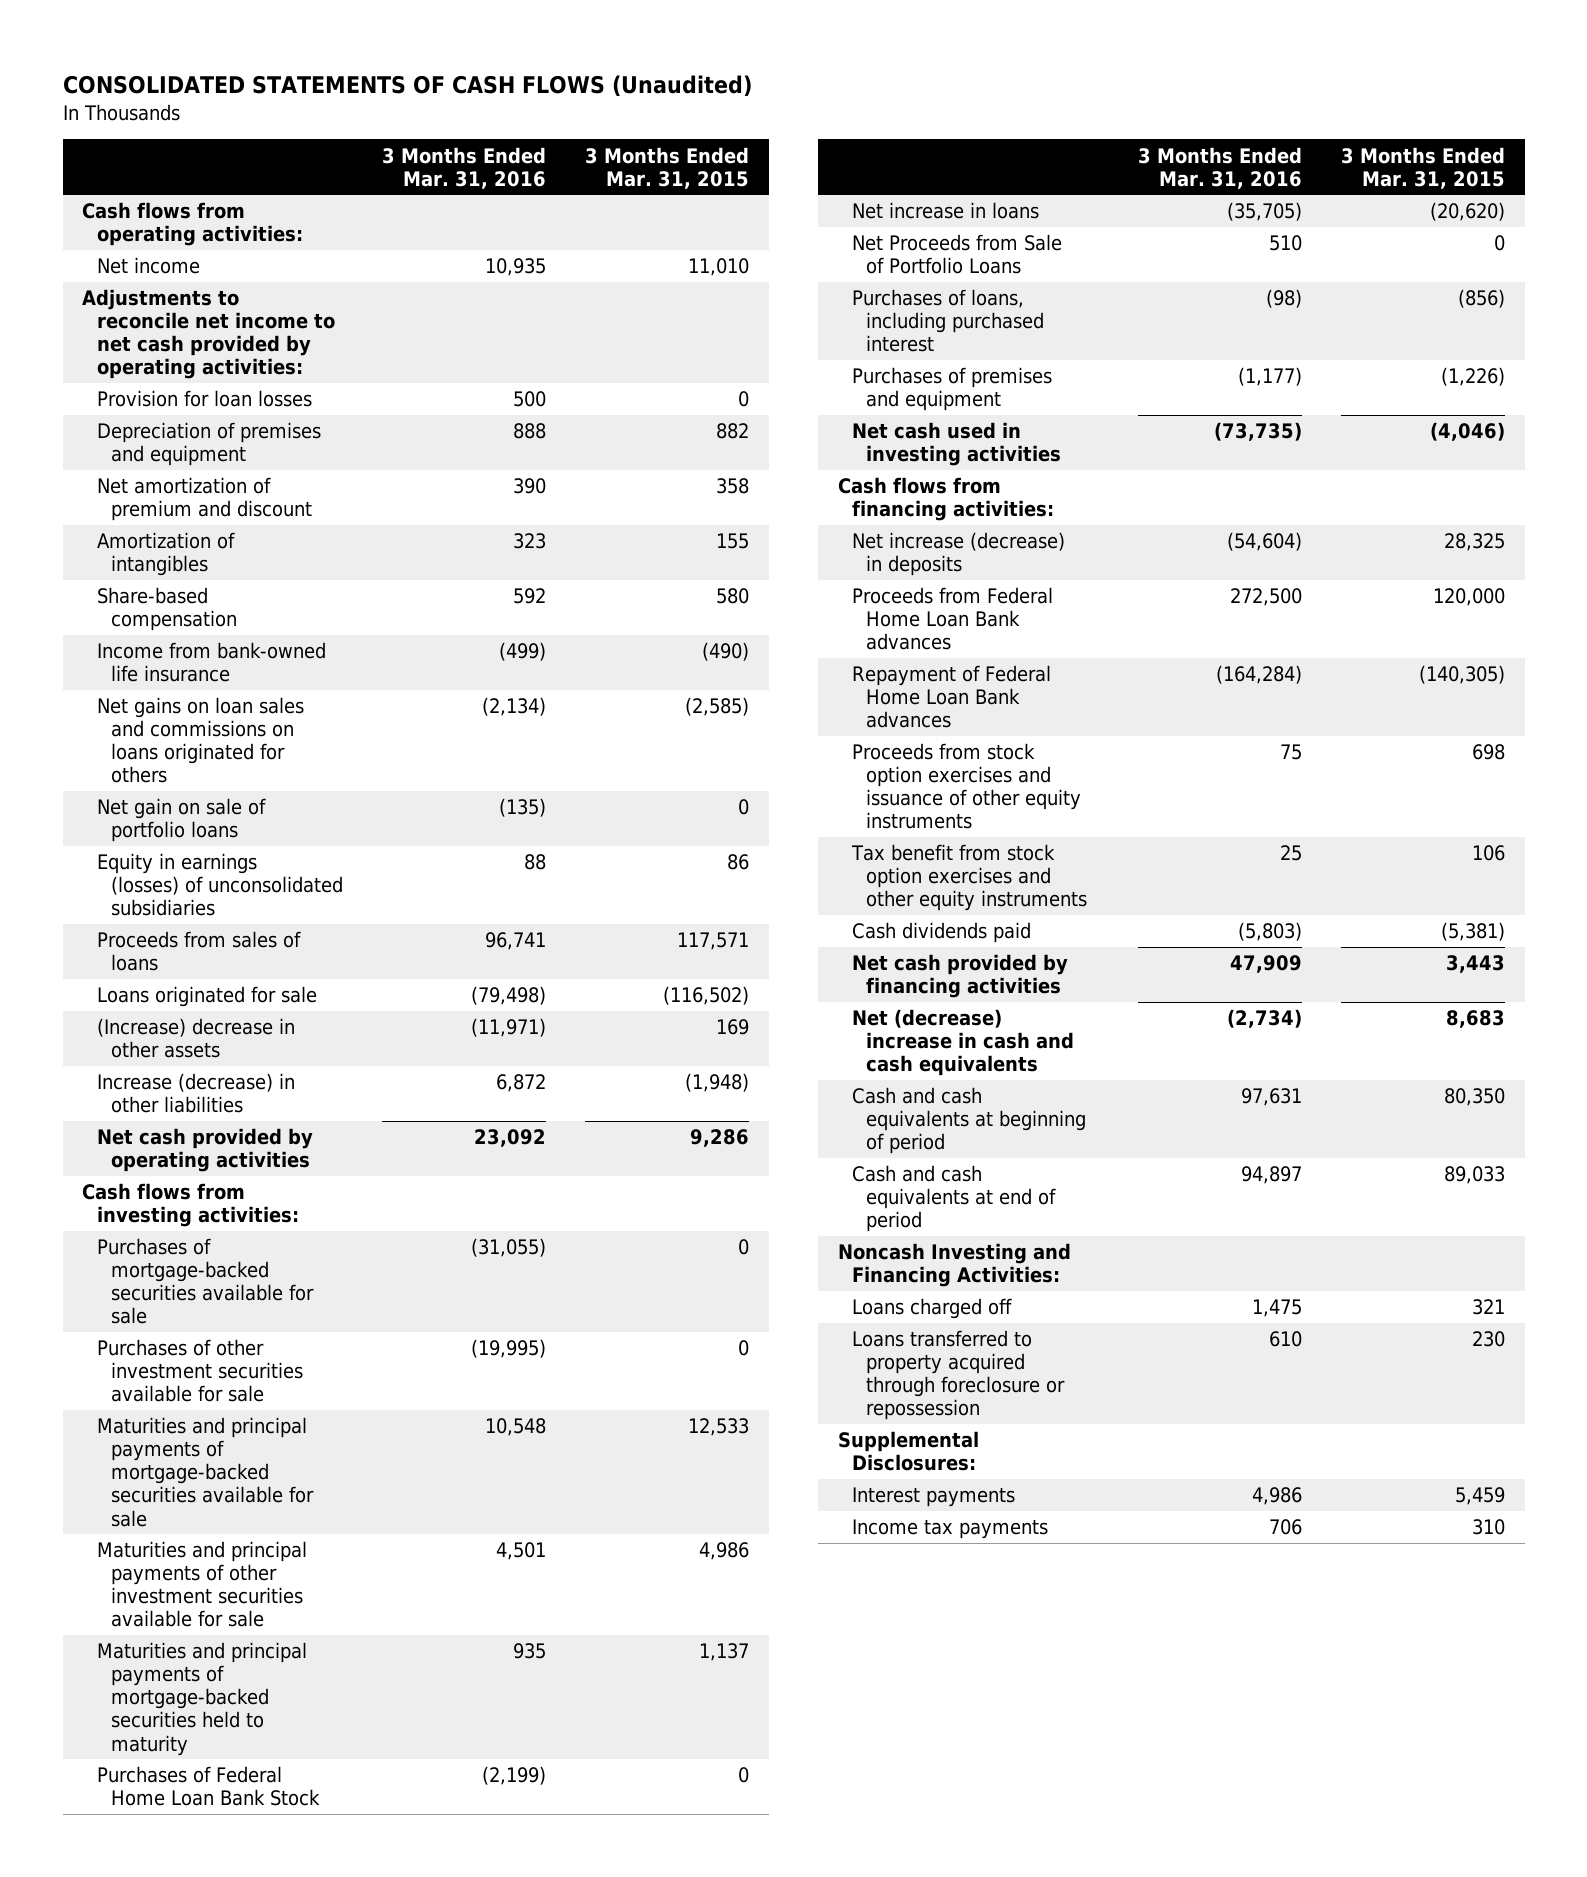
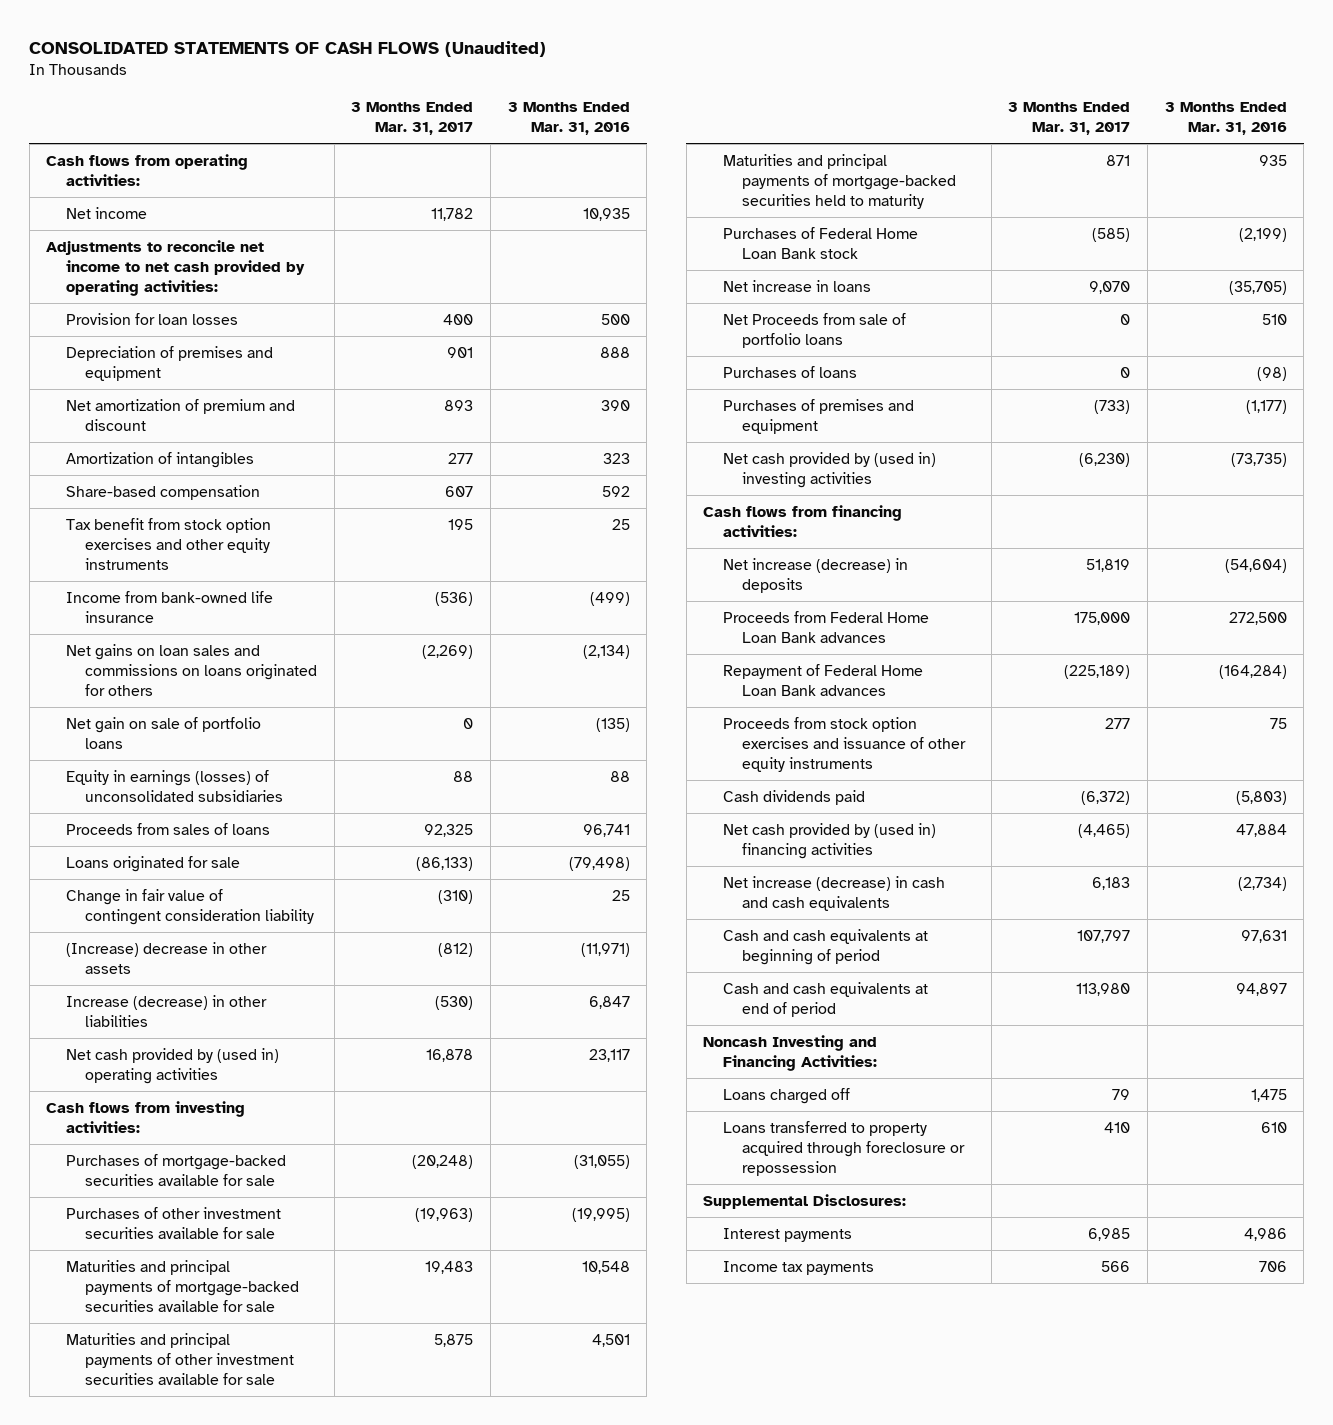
[585,146,750,189] 3 Months Ended Mar. 31, 2015 -> none
none -> [351,102,474,136] 3 Months Ended Mar. 31, 2017
[851,844,1088,912] Tax benefit from stock option exercises and other equity instruments -> [65,517,271,570] Tax benefit from stock option exercises and other equity instruments
none -> [65,888,315,925] Change in fair value of contingent consideration liability
[496,1074,547,1093] 6,872 -> [588,995,630,1009] 6,847
[96,1128,313,1173] Net cash provided by operating activities -> [65,1047,279,1084] Net cash provided by (used in) operating activities
[474,1129,547,1148] 23,092 -> [588,1048,630,1062] 23,117
[96,1766,320,1807] Purchases of Federal Home Loan Bank Stock -> [722,226,918,259] Purchases of Federal Home Loan Bank stock
[852,234,1063,275] Net Proceeds from Sale of Portfolio Loans -> [722,312,906,348] Net Proceeds from sale of portfolio loans
[852,289,1045,353] Purchases of loans, including purchased interest -> [722,365,857,378] Purchases of loans
[852,422,1062,467] Net cash used in investing activities -> [722,451,936,488] Net cash provided by (used in) investing activities
[852,954,1069,999] Net cash provided by financing activities -> [722,822,936,859] Net cash provided by (used in) financing activities
[1229,955,1302,974] 47,909 -> [1235,823,1287,837] 47,884
[852,1009,1075,1077] Net (decrease) increase in cash and cash equivalents -> [722,875,945,911] Net increase (decrease) in cash and cash equivalents

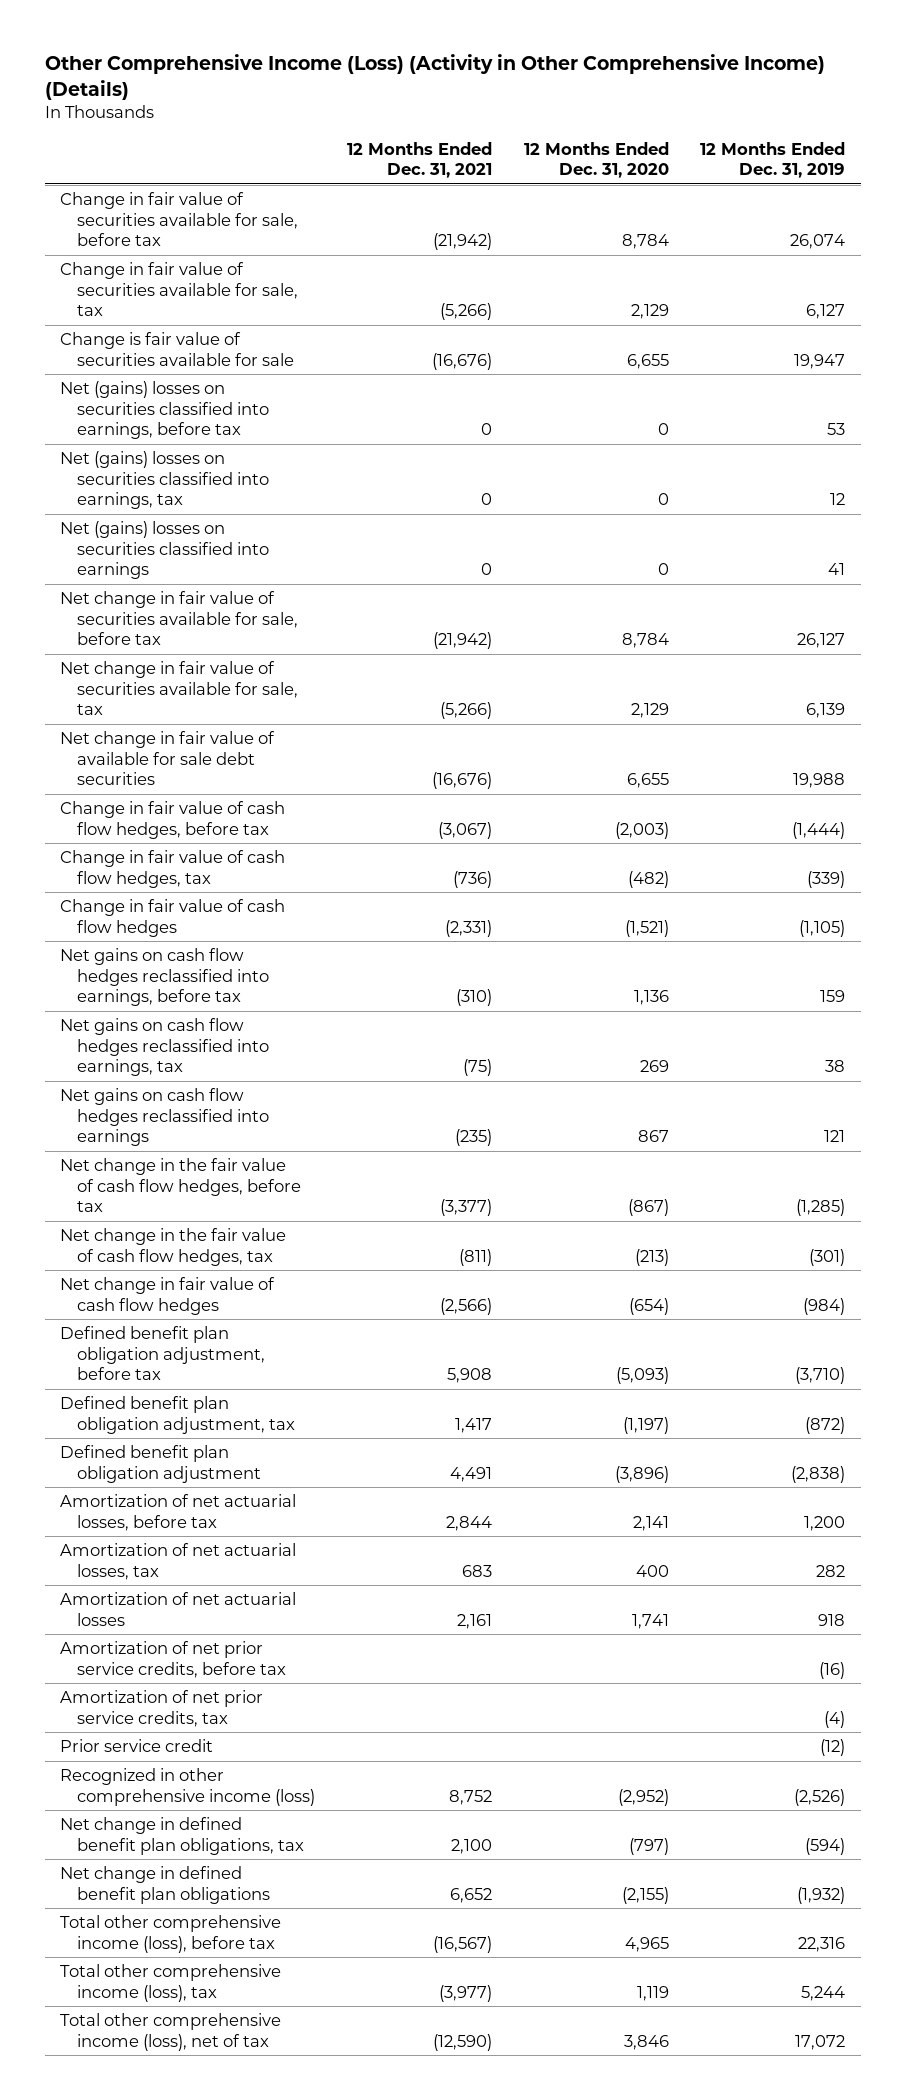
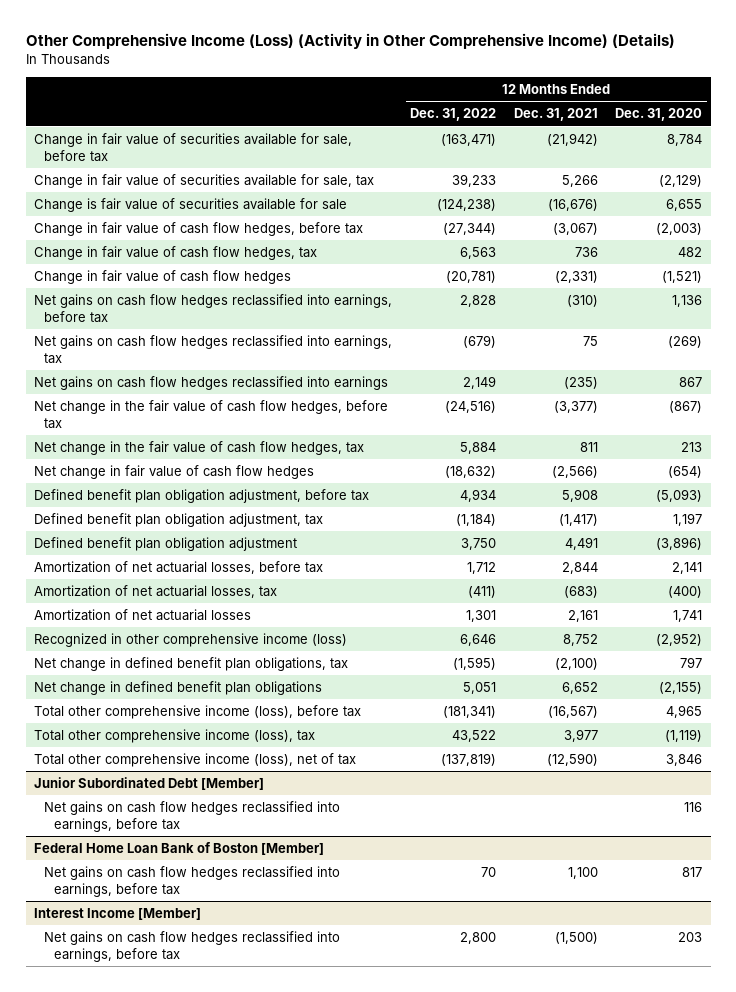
[700,141,846,179] 12 Months Ended Dec. 31, 2019 -> none
none -> [409,108,496,122] Dec. 31, 2022
[440,303,493,321] (5,266) -> [561,175,598,188] 5,266
[630,304,669,320] 2,129 -> [659,174,703,188] (2,129)
[60,381,270,440] Net (gains) losses on securities classified into earnings, before tax -> none
[60,451,270,510] Net (gains) losses on securities classified into earnings, tax -> none
[60,521,270,580] Net (gains) losses on securities classified into earnings -> none
[60,591,299,646] Net change in fair value of securities available for sale, before tax -> none
[60,661,299,716] Net change in fair value of securities available for sale, tax -> none
[60,731,276,786] Net change in fair value of available for sale debt securities -> none
[453,870,493,888] (736) -> [574,247,598,258] 736
[627,870,669,888] (482) -> [678,247,703,258] 482
[463,1059,493,1077] (75) -> [582,336,598,347] 75
[639,1060,669,1073] 269 -> [668,335,703,349] (269)
[459,1248,493,1266] (811) -> [579,442,598,453] 811
[634,1248,669,1266] (213) -> [681,442,703,453] 213
[455,1417,493,1433] 1,417 -> [558,514,598,527] (1,417)
[622,1416,669,1434] (1,197) -> [673,513,703,527] 1,197
[462,1564,493,1577] 683 -> [563,586,598,599] (683)
[635,1564,669,1577] 400 -> [668,586,703,599] (400)
[60,1641,287,1678] Amortization of net prior service credits, before tax -> none
[60,1690,264,1727] Amortization of net prior service credits, tax -> none
[60,1739,214,1753] Prior service credit -> none
[451,1838,493,1854] 2,100 -> [554,658,598,671] (2,100)
[628,1837,669,1855] (797) -> [680,657,703,669] 797
[439,1984,493,2002] (3,977) -> [563,729,598,743] 3,977
[636,1985,669,2001] 1,119 -> [665,729,703,743] (1,119)
none -> [34,777,265,791] Junior Subordinated Debt [Member]
none -> [43,801,340,832] Net gains on cash flow hedges reclassified into earnings, before tax
none -> [34,842,325,856] Federal Home Loan Bank of Boston [Member]
none -> [43,866,340,897] Net gains on cash flow hedges reclassified into earnings, before tax
none -> [34,908,202,921] Interest Income [Member]
none -> [43,931,340,962] Net gains on cash flow hedges reclassified into earnings, before tax

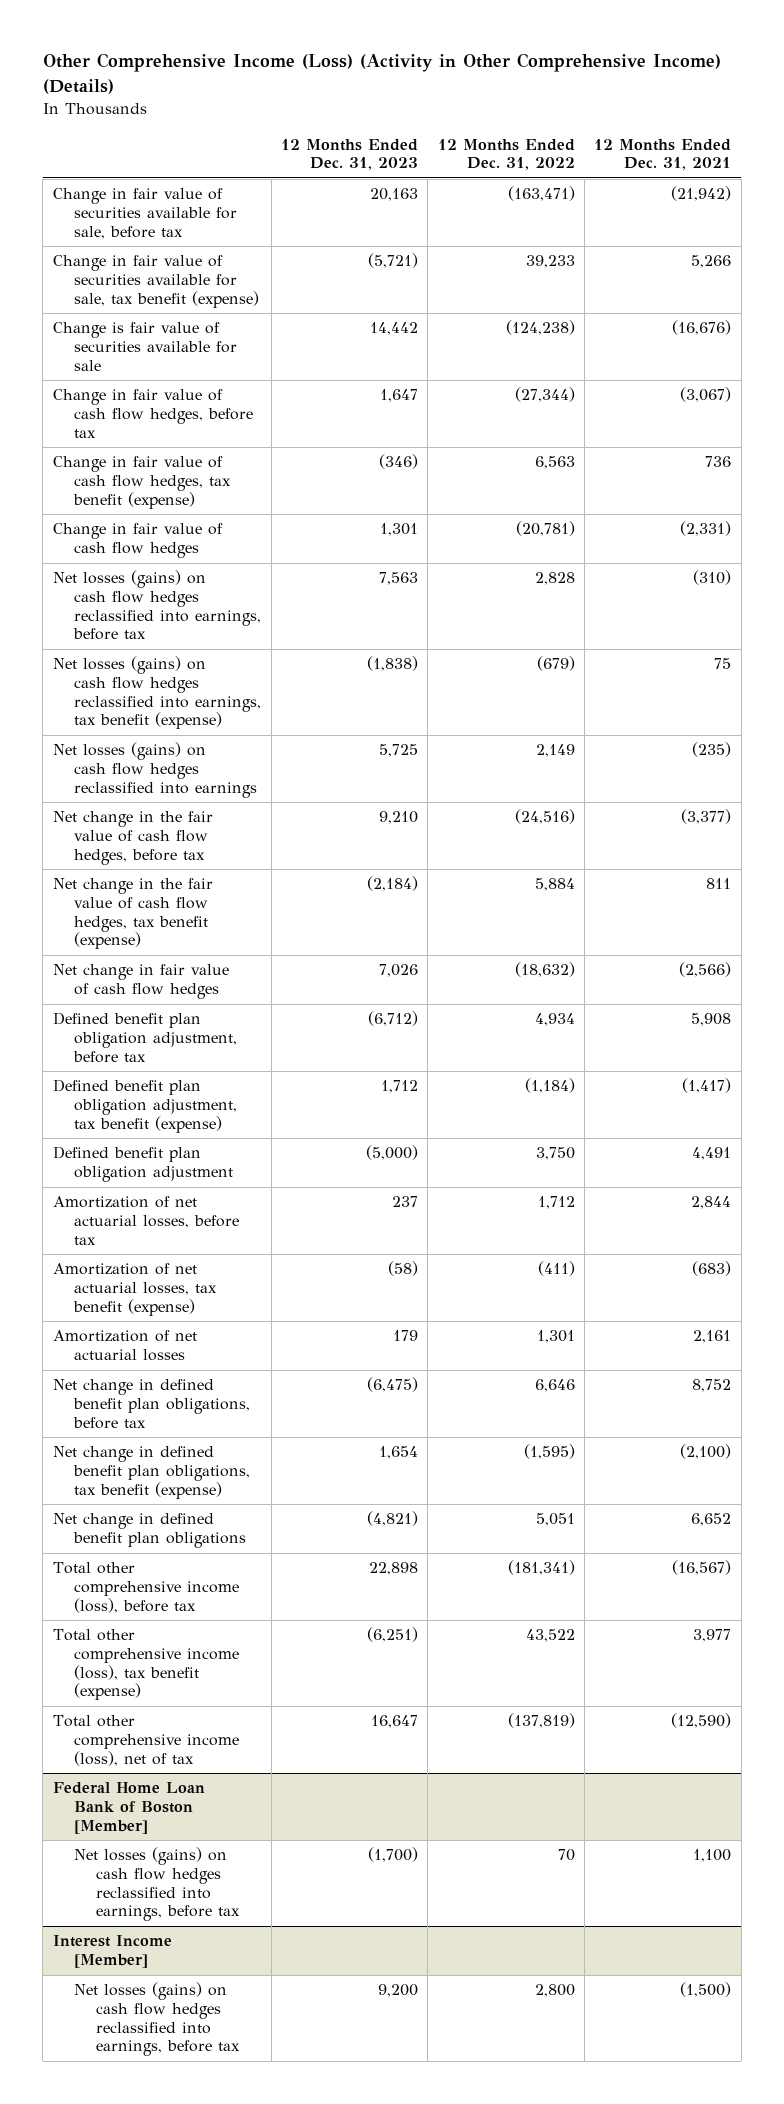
[615,108,703,122] Dec. 31, 2020 -> none
none -> [280,138,418,171] 12 Months Ended Dec. 31, 2023
[34,174,375,189] Change in fair value of securities available for sale, tax -> [52,255,260,308] Change in fair value of securities available for sale, tax benefit (expense)
[34,246,318,261] Change in fair value of cash flow hedges, tax -> [52,456,232,509] Change in fair value of cash flow hedges, tax benefit (expense)
[34,294,393,323] Net gains on cash flow hedges reclassified into earnings, before tax -> [52,570,262,641] Net losses (gains) on cash flow hedges reclassified into earnings, before tax
[34,335,393,364] Net gains on cash flow hedges reclassified into earnings, tax -> [52,656,262,730] Net losses (gains) on cash flow hedges reclassified into earnings, tax benefit (expense)
[34,376,389,391] Net gains on cash flow hedges reclassified into earnings -> [52,742,258,798] Net losses (gains) on cash flow hedges reclassified into earnings
[34,441,365,456] Net change in the fair value of cash flow hedges, tax -> [52,878,213,950] Net change in the fair value of cash flow hedges, tax benefit (expense)
[34,513,324,528] Defined benefit plan obligation adjustment, tax -> [52,1079,238,1133] Defined benefit plan obligation adjustment, tax benefit (expense)
[34,585,278,599] Amortization of net actuarial losses, tax -> [52,1263,218,1316] Amortization of net actuarial losses, tax benefit (expense)
[34,633,348,648] Recognized in other comprehensive income (loss) -> [52,1379,251,1429] Net change in defined benefit plan obligations, before tax
[34,657,349,672] Net change in defined benefit plan obligations, tax -> [52,1446,251,1499] Net change in defined benefit plan obligations, tax benefit (expense)
[34,729,316,744] Total other comprehensive income (loss), tax -> [52,1629,240,1701] Total other comprehensive income (loss), tax benefit (expense)
[34,777,265,791] Junior Subordinated Debt [Member] -> none
[43,801,340,832] Net gains on cash flow hedges reclassified into earnings, before tax -> none
[43,866,340,897] Net gains on cash flow hedges reclassified into earnings, before tax -> [74,1847,240,1922] Net losses (gains) on cash flow hedges reclassified into earnings, before tax
[43,931,340,962] Net gains on cash flow hedges reclassified into earnings, before tax -> [74,1982,240,2057] Net losses (gains) on cash flow hedges reclassified into earnings, before tax

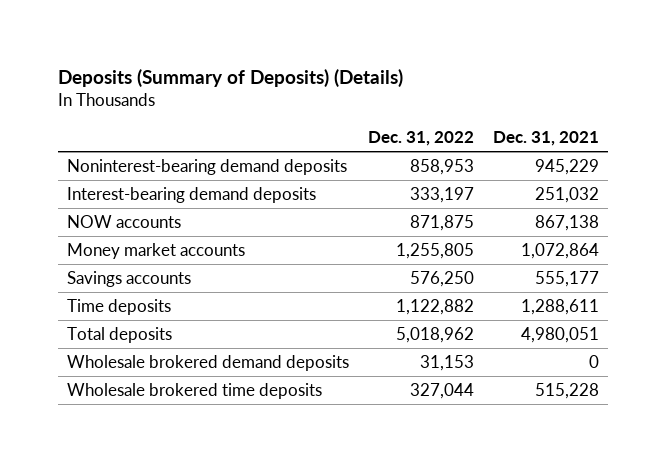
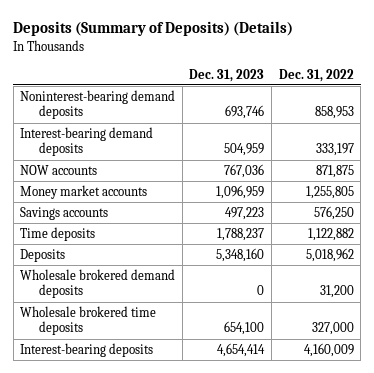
[492,131,599,147] Dec. 31, 2021 -> none
none -> [189,68,265,82] Dec. 31, 2023
[67,327,173,344] Total deposits -> [20,249,66,263] Deposits
[420,355,475,372] 31,153 -> [319,285,354,299] 31,200
[410,383,475,400] 327,044 -> [311,322,354,336] 327,000
none -> [20,343,154,358] Interest-bearing deposits

